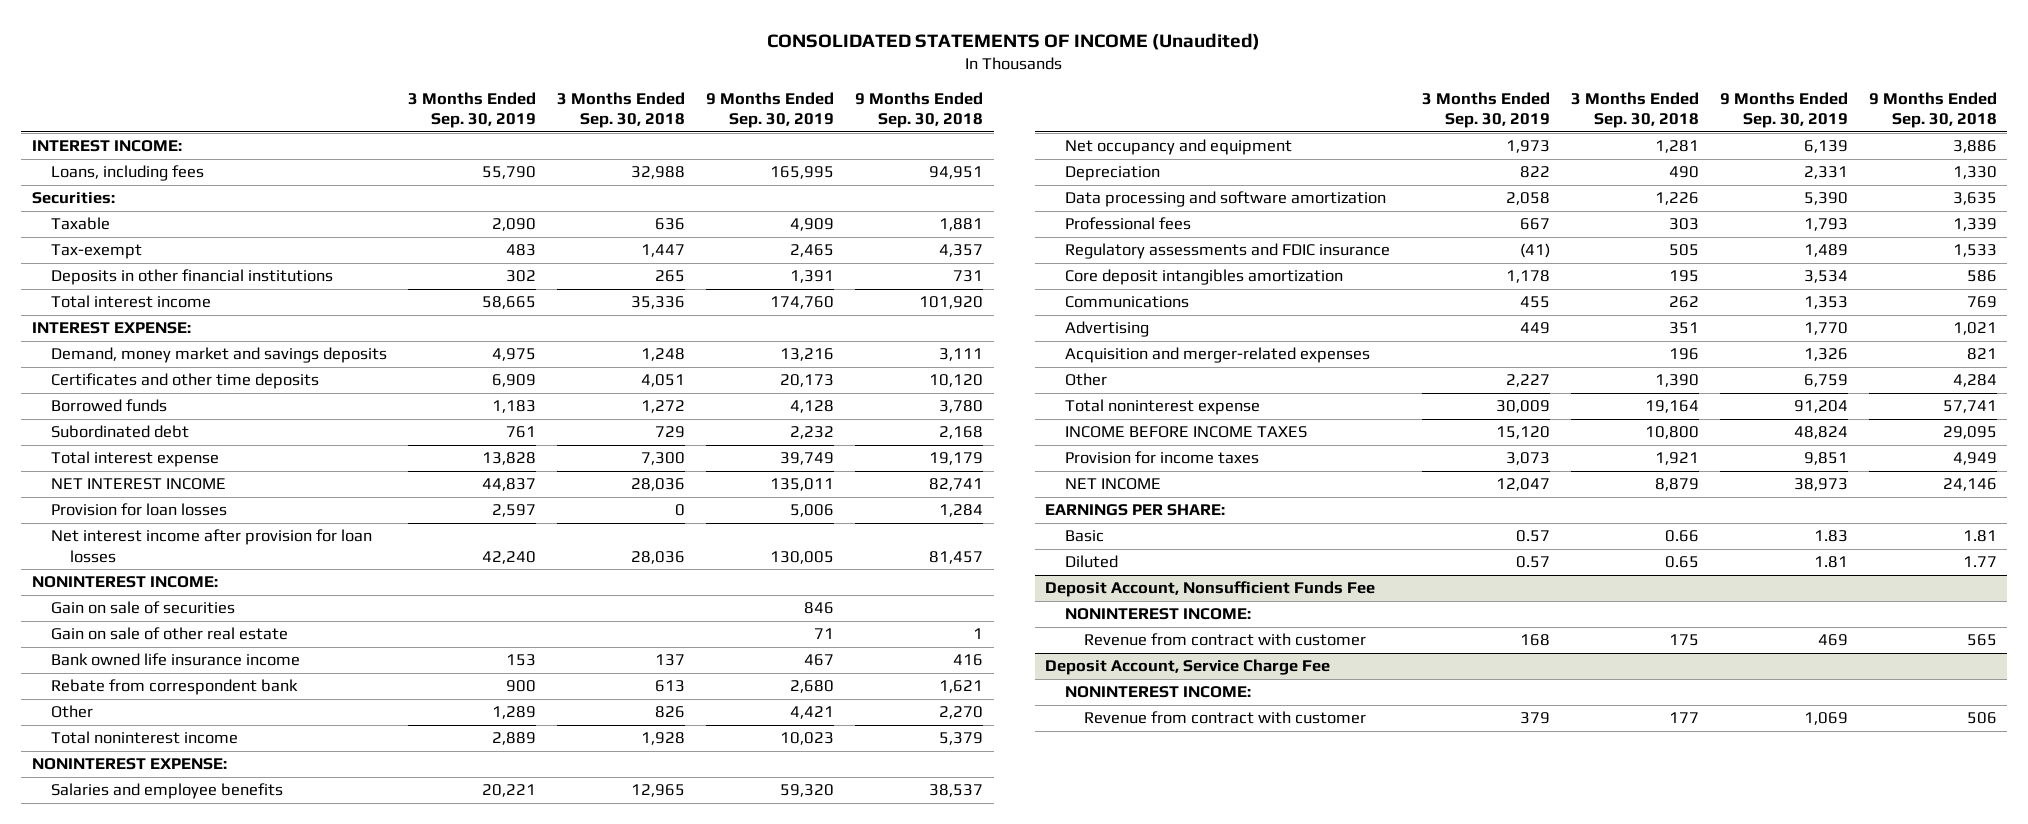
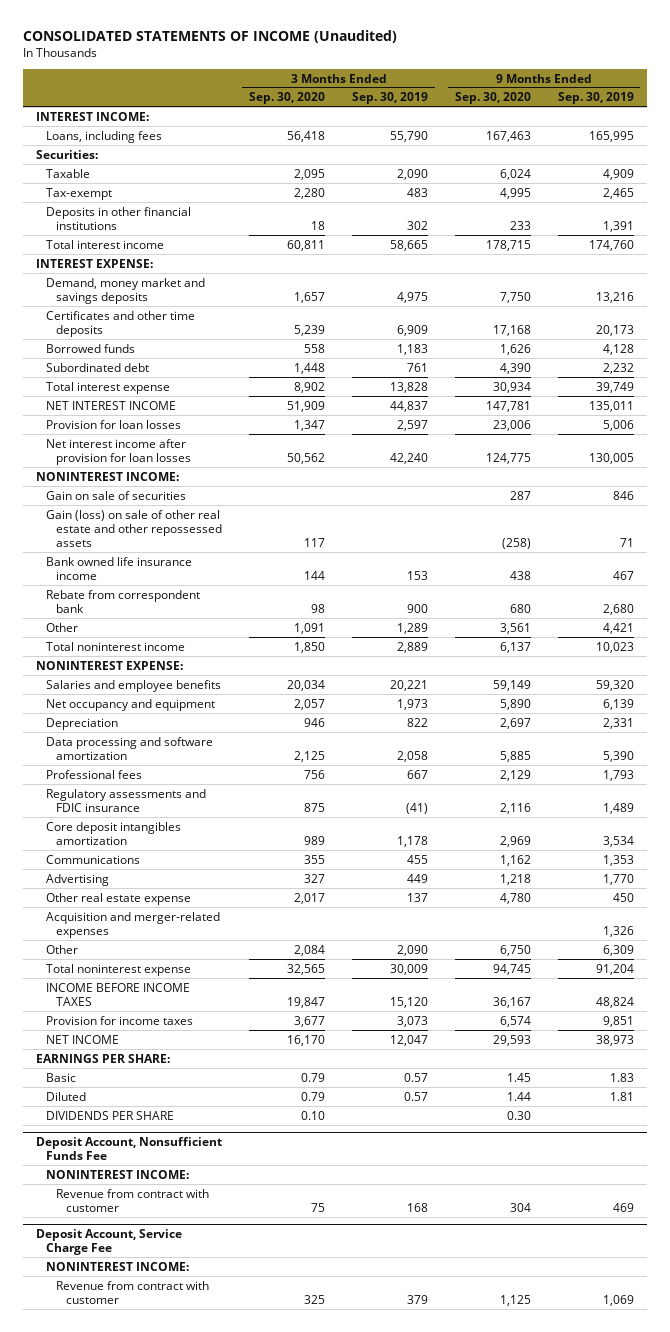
[557,91,686,129] 3 Months Ended Sep. 30, 2018 -> none
[855,91,984,129] 9 Months Ended Sep. 30, 2018 -> none
none -> [249,92,326,105] Sep. 30, 2020
none -> [454,92,531,105] Sep. 30, 2020
[51,627,289,641] Gain on sale of other real estate -> [46,509,223,548] Gain (loss) on sale of other real estate and other repossessed assets
none -> [46,892,192,905] Other real estate expense
[1505,374,1550,388] 2,227 -> [396,944,428,956] 2,090
[1803,374,1848,388] 6,759 -> [602,944,634,956] 6,309
none -> [46,1110,175,1120] DIVIDENDS PER SHARE

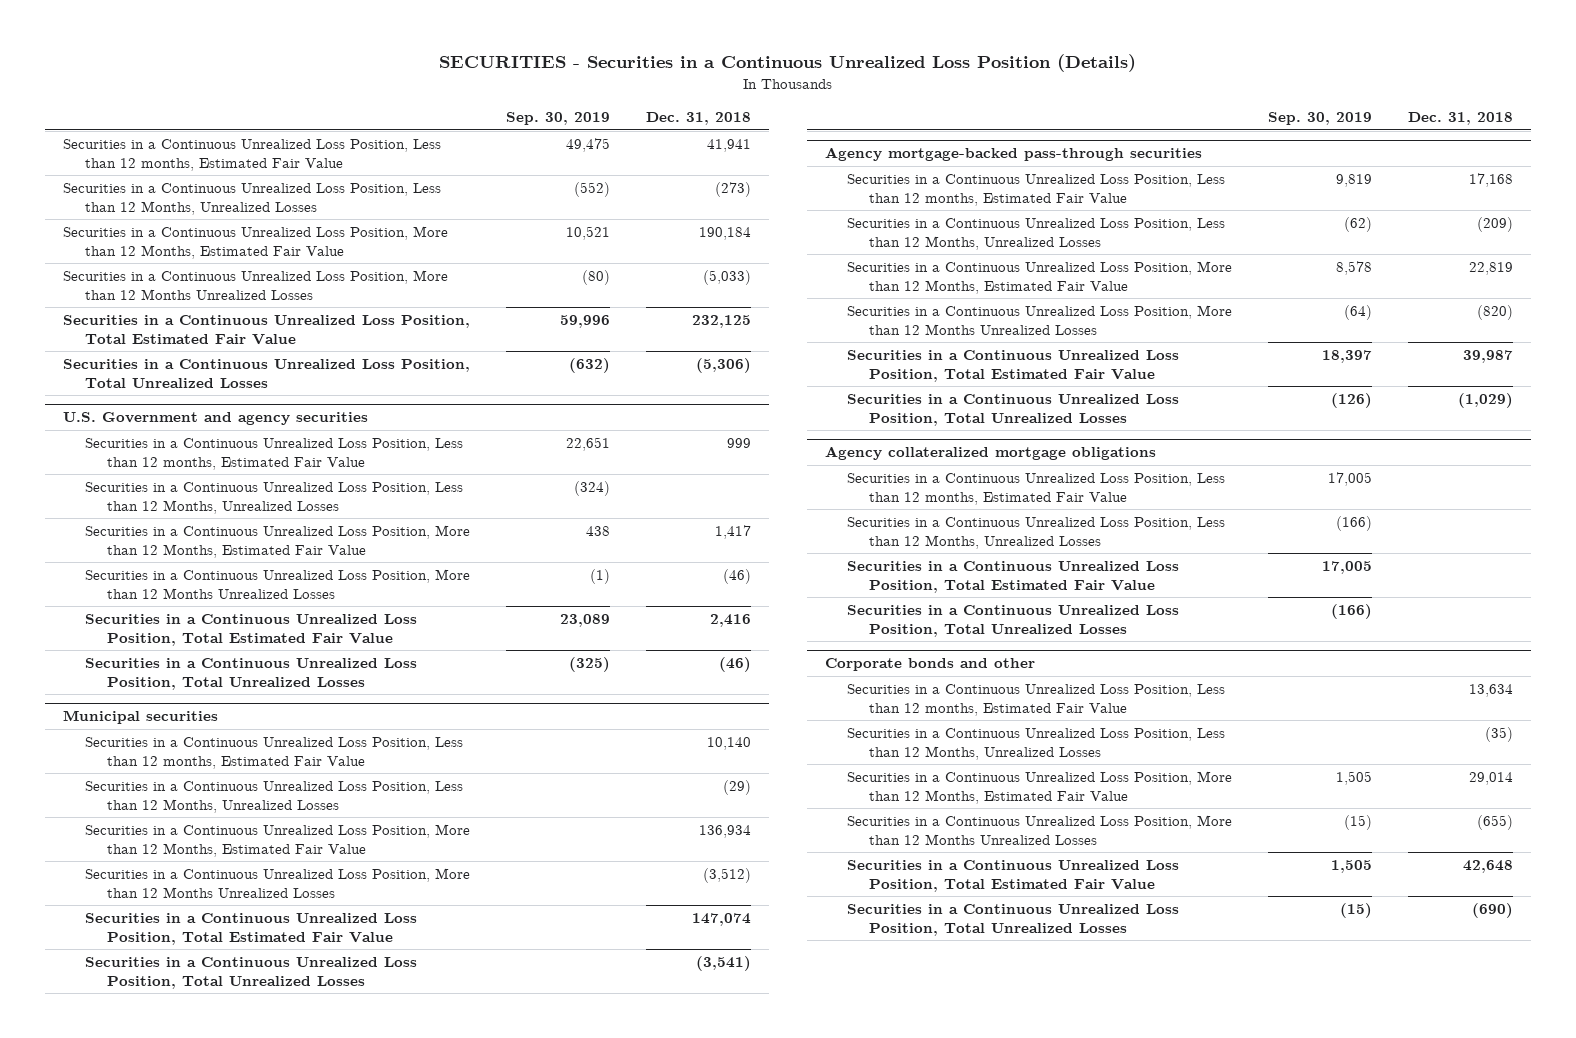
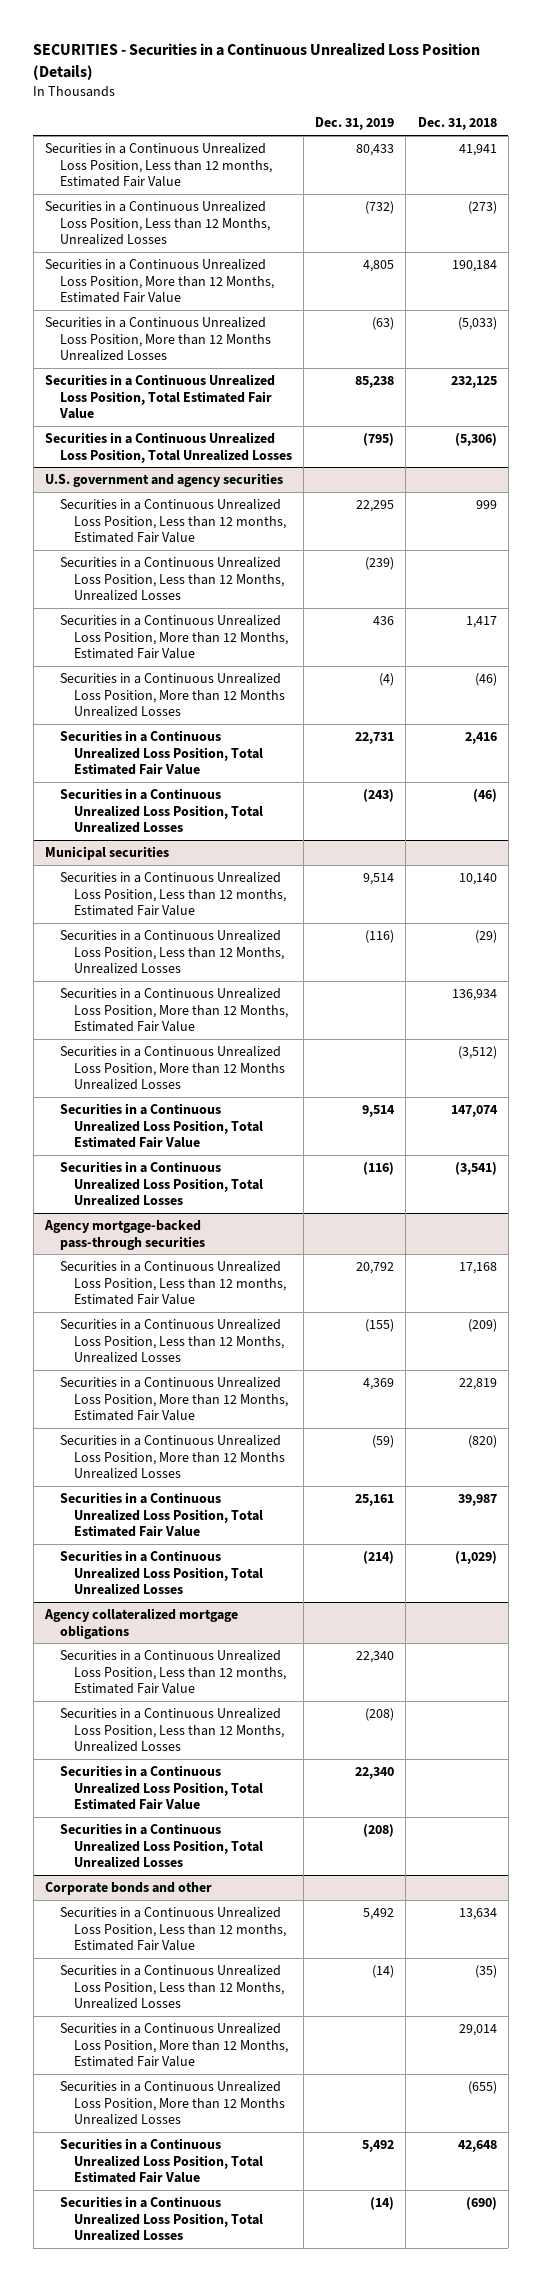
[506,111,611,125] Sep. 30, 2019 -> none
none -> [315,117,395,131] Dec. 31, 2019
[62,412,368,426] U.S. Government and agency securities -> [45,473,284,488] U.S. government and agency securities

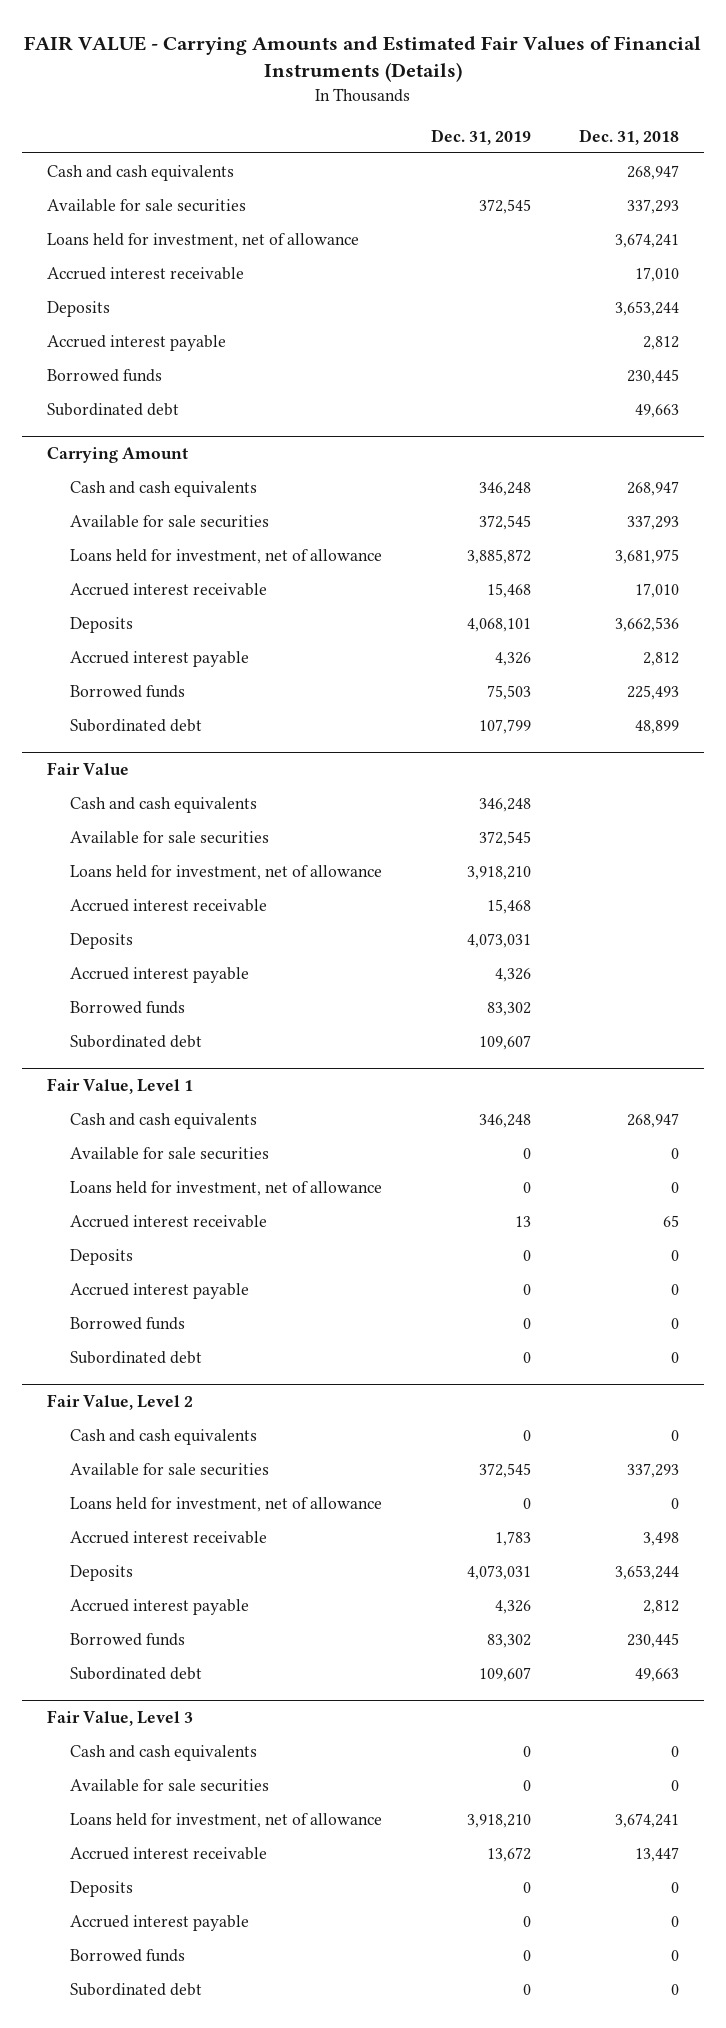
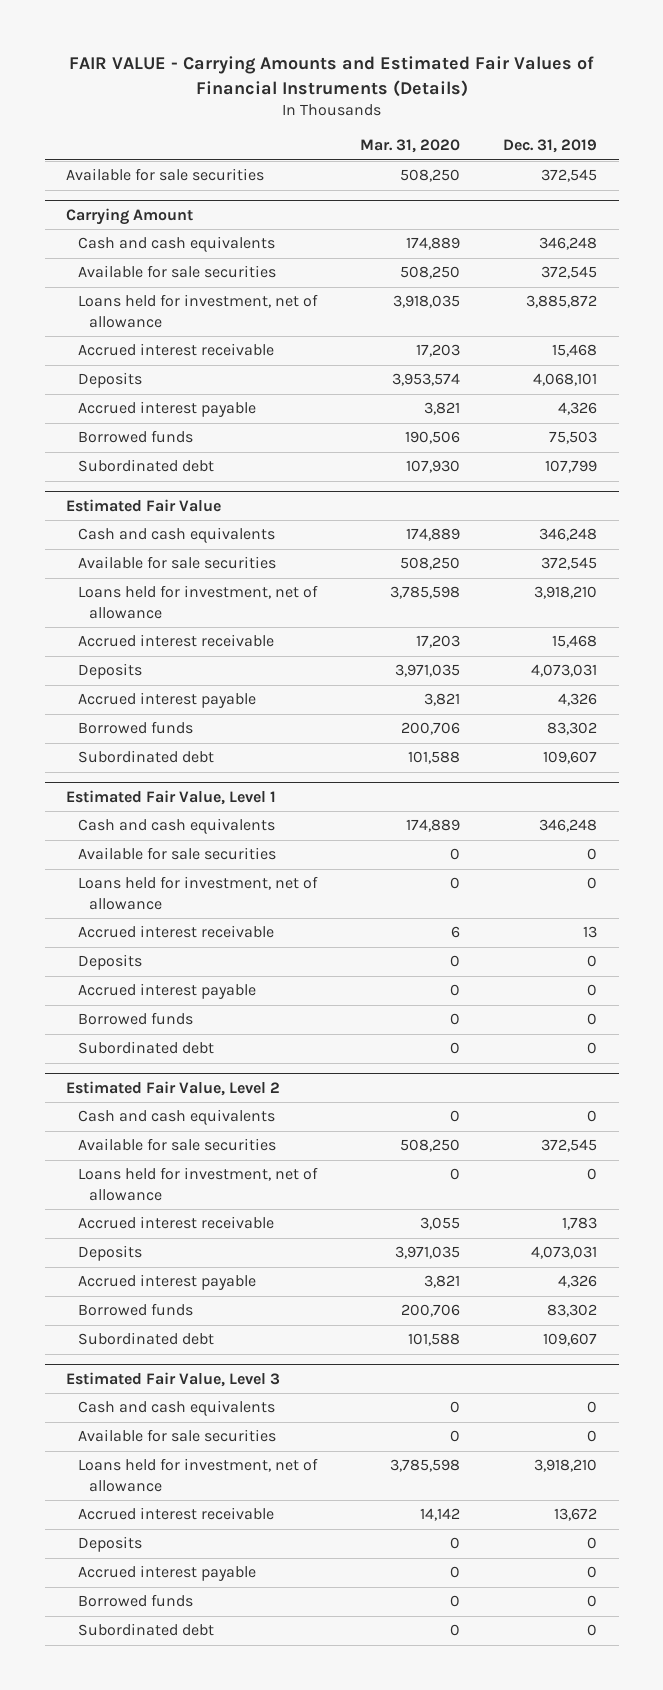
[579,128,680,145] Dec. 31, 2018 -> none
none -> [359,139,460,154] Mar. 31, 2020
[46,164,234,181] Cash and cash equivalents -> none
[46,232,359,248] Loans held for investment, net of allowance -> none
[46,266,244,280] Accrued interest receivable -> none
[46,300,110,317] Deposits -> none
[46,334,226,351] Accrued interest payable -> none
[46,368,162,382] Borrowed funds -> none
[46,402,179,416] Subordinated debt -> none
[46,761,129,775] Fair Value -> [66,498,222,512] Estimated Fair Value
[46,1077,193,1094] Fair Value, Level 1 -> [66,789,277,805] Estimated Fair Value, Level 1
[46,1393,193,1410] Fair Value, Level 2 -> [66,1080,281,1096] Estimated Fair Value, Level 2
[46,1709,193,1726] Fair Value, Level 3 -> [66,1371,281,1387] Estimated Fair Value, Level 3

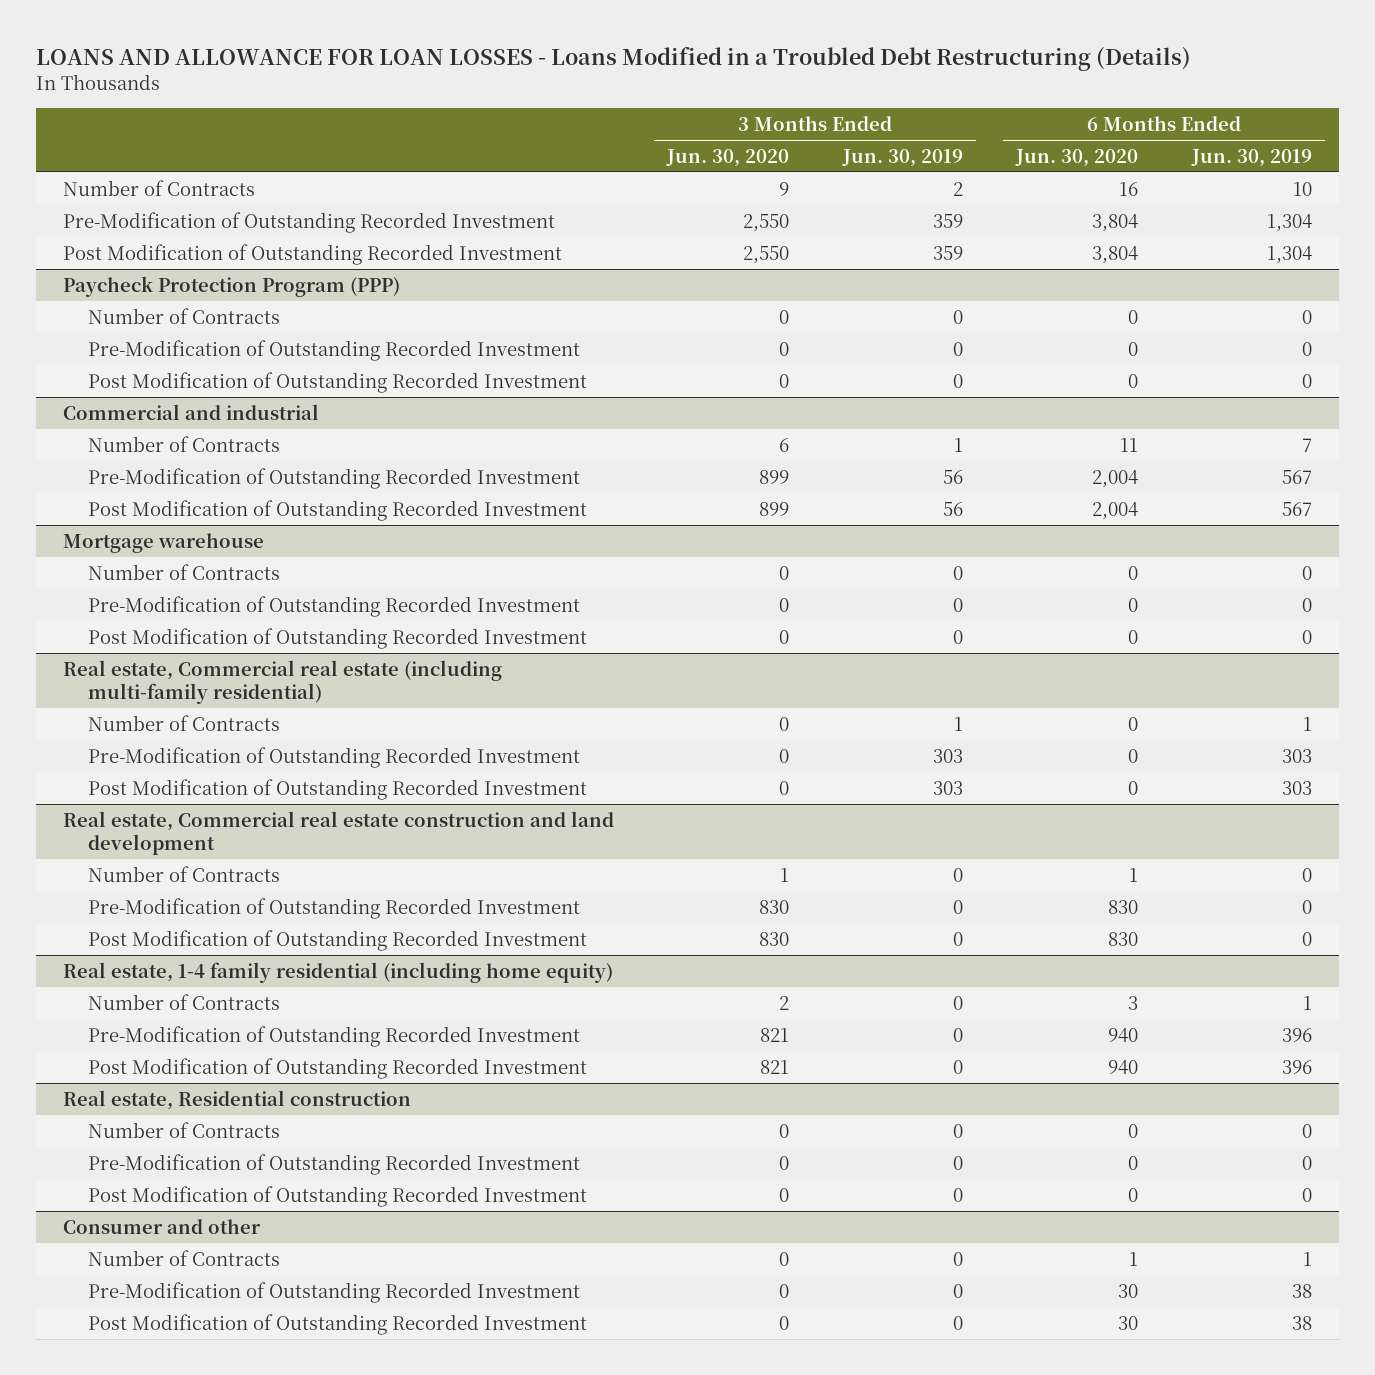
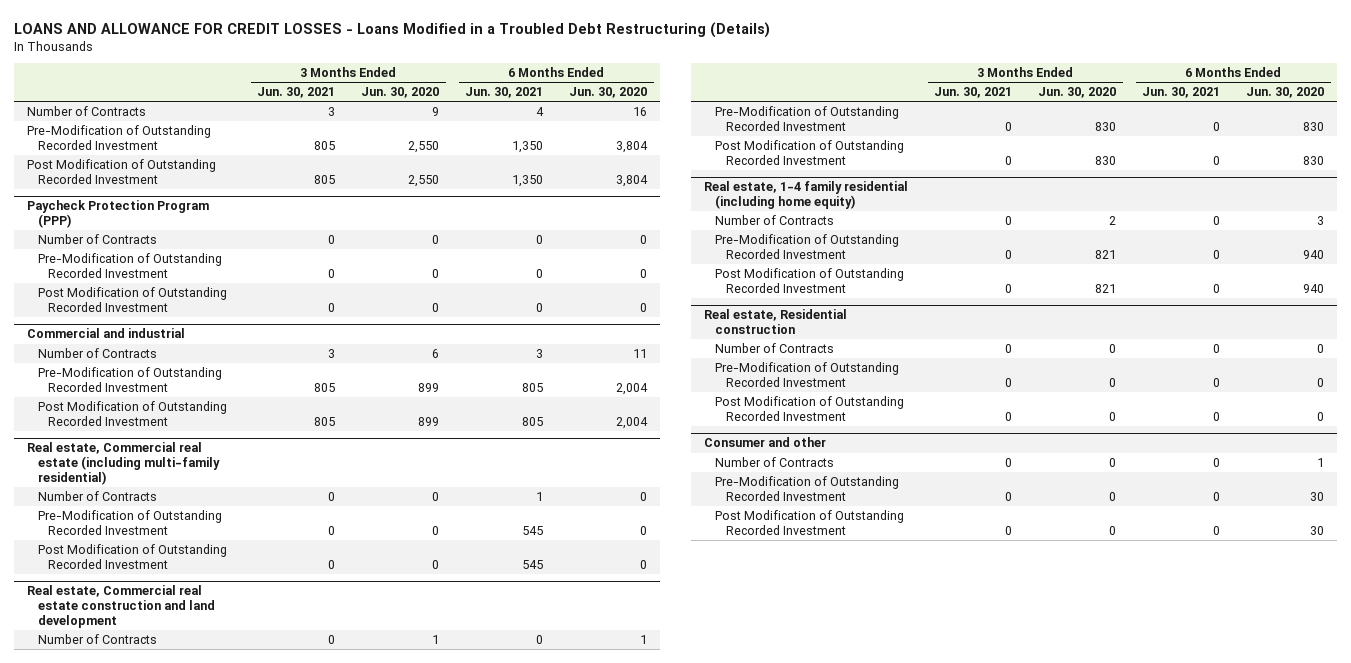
[36,46,1192,71] LOANS AND ALLOWANCE FOR LOAN LOSSES - Loans Modified in a Troubled Debt Restructuring (Details) -> [14,21,771,38] LOANS AND ALLOWANCE FOR CREDIT LOSSES - Loans Modified in a Troubled Debt Restructuring (Details)
[841,148,963,167] Jun. 30, 2019 -> none
[1190,148,1312,167] Jun. 30, 2019 -> none
none -> [257,87,336,99] Jun. 30, 2021
none -> [465,87,544,99] Jun. 30, 2021
[62,532,264,553] Mortgage warehouse -> none
[87,563,280,580] Number of Contracts -> none
[87,595,580,617] Pre-Modification of Outstanding Recorded Investment -> none
[87,627,587,649] Post Modification of Outstanding Recorded Investment -> none

